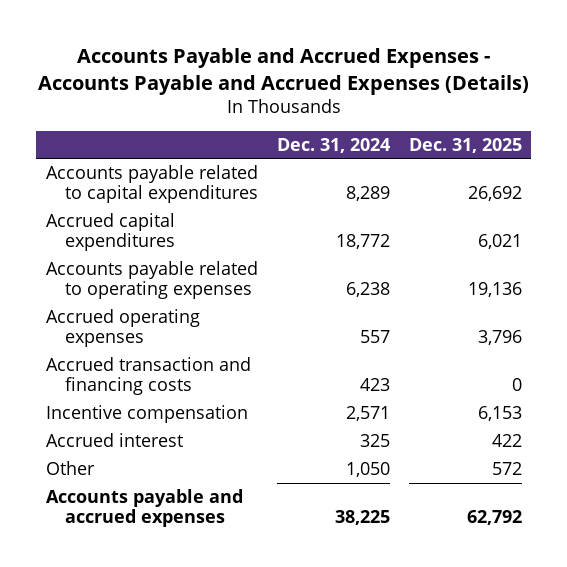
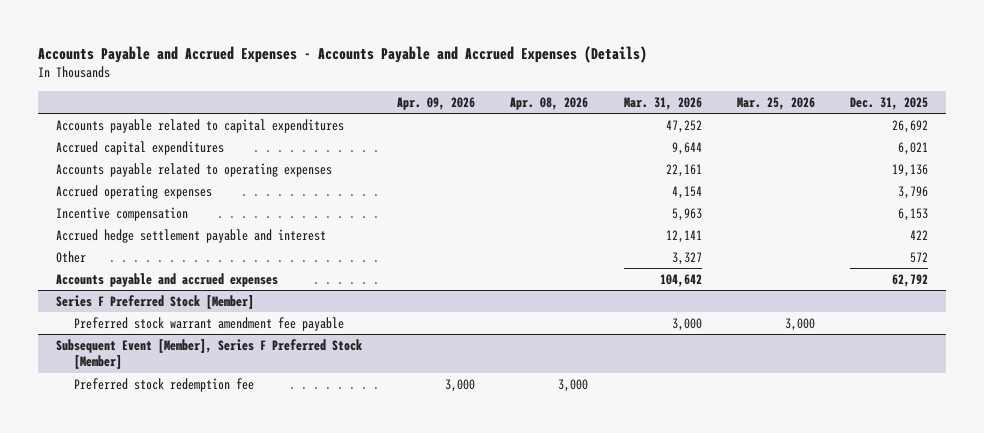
[276,137,390,153] Dec. 31, 2024 -> none
none -> [396,96,475,110] Apr. 09, 2026
none -> [510,96,589,110] Apr. 08, 2026
none -> [623,96,702,110] Mar. 31, 2026
none -> [736,96,815,110] Mar. 25, 2026
[45,357,251,396] Accrued transaction and financing costs -> none
[45,433,183,448] Accrued interest -> [55,228,326,243] Accrued hedge settlement payable and interest
none -> [55,294,254,309] Series F Preferred Stock [Member]
none -> [74,316,345,331] Preferred stock warrant amendment fee payable
none -> [55,338,362,370] Subsequent Event [Member], Series F Preferred Stock [Member]
none -> [74,377,255,392] Preferred stock redemption fee

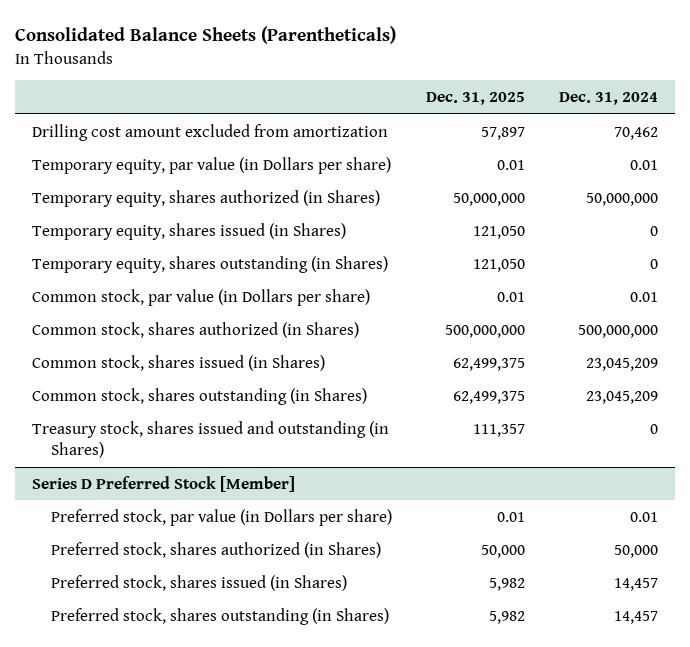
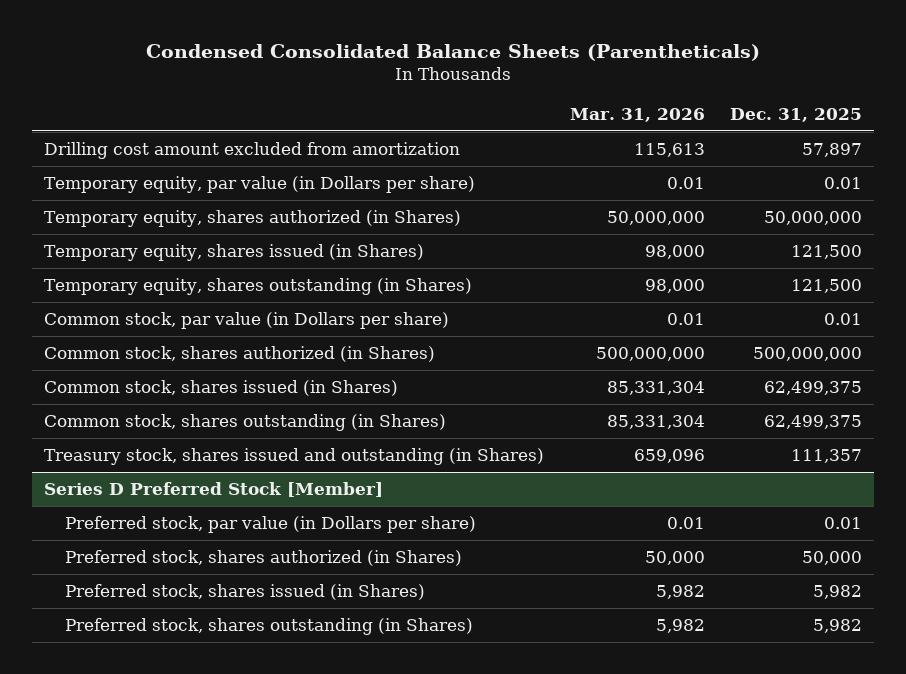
[15,26,397,45] Consolidated Balance Sheets (Parentheticals) -> [146,43,761,61] Condensed Consolidated Balance Sheets (Parentheticals)
[558,92,658,106] Dec. 31, 2024 -> none
none -> [569,107,705,122] Mar. 31, 2026
[472,225,525,239] 121,050 -> [790,245,862,260] 121,500
[472,258,525,272] 121,050 -> [790,279,862,294] 121,500

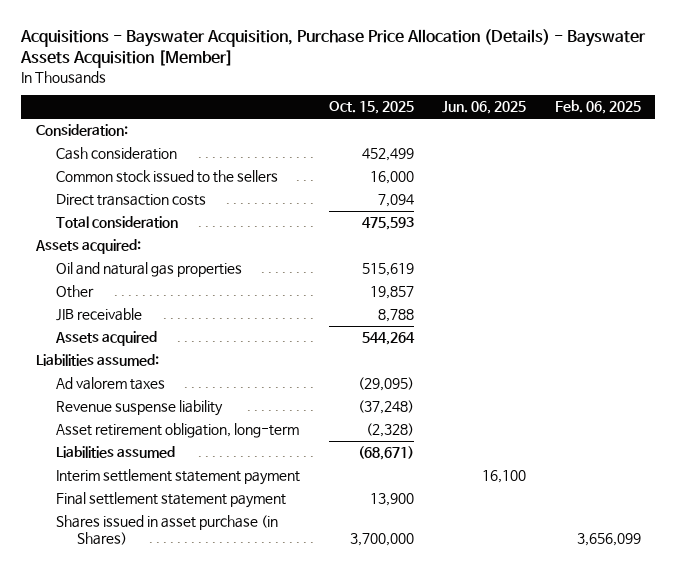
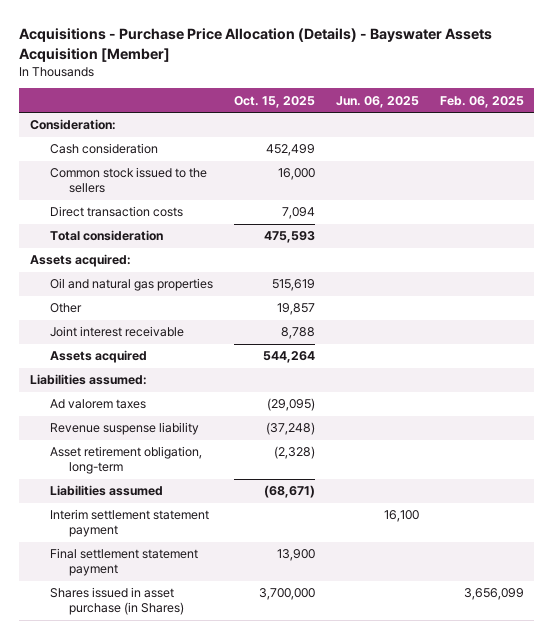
[20,29,647,69] Acquisitions - Bayswater Acquisition, Purchase Price Allocation (Details) - Bayswater Assets Acquisition [Member] -> [19,27,493,62] Acquisitions - Purchase Price Allocation (Details) - Bayswater Assets Acquisition [Member]
[56,308,143,322] JIB receivable -> [49,326,184,338] Joint interest receivable

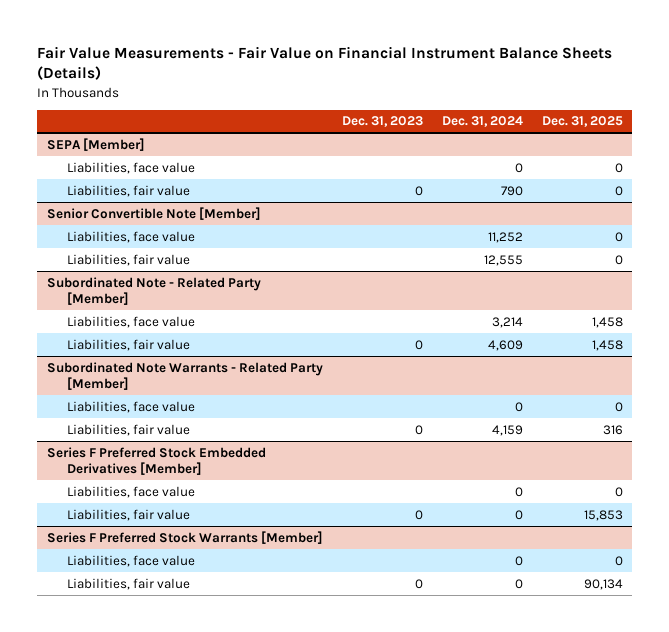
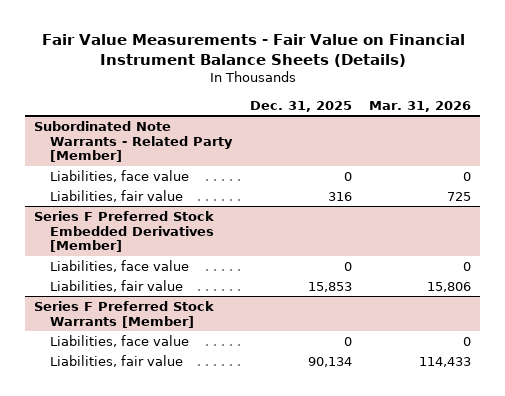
[341,116,423,128] Dec. 31, 2023 -> none
[441,116,523,128] Dec. 31, 2024 -> none
none -> [369,100,472,112] Mar. 31, 2026
[46,137,145,151] SEPA [Member] -> none
[66,161,195,174] Liabilities, face value -> none
[66,184,190,197] Liabilities, fair value -> none
[46,206,261,220] Senior Convertible Note [Member] -> none
[66,230,195,243] Liabilities, face value -> none
[66,253,190,266] Liabilities, fair value -> none
[46,276,261,305] Subordinated Note - Related Party [Member] -> none
[66,315,195,328] Liabilities, face value -> none
[66,338,190,351] Liabilities, fair value -> none

